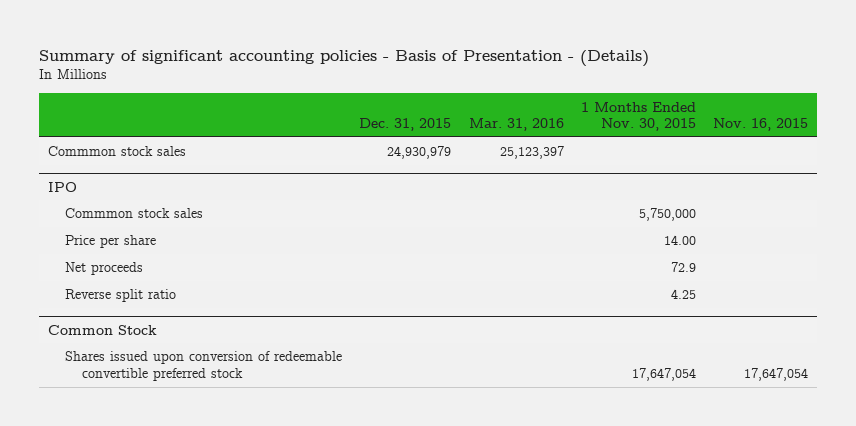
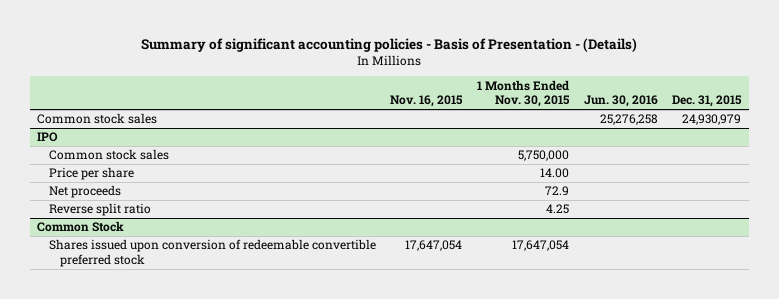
[468,117,564,131] Mar. 31, 2016 -> none
none -> [583,95,658,108] Jun. 30, 2016
[47,146,186,157] Commmon stock sales -> [37,113,158,125] Common stock sales
[65,208,204,219] Commmon stock sales -> [48,149,169,161] Common stock sales

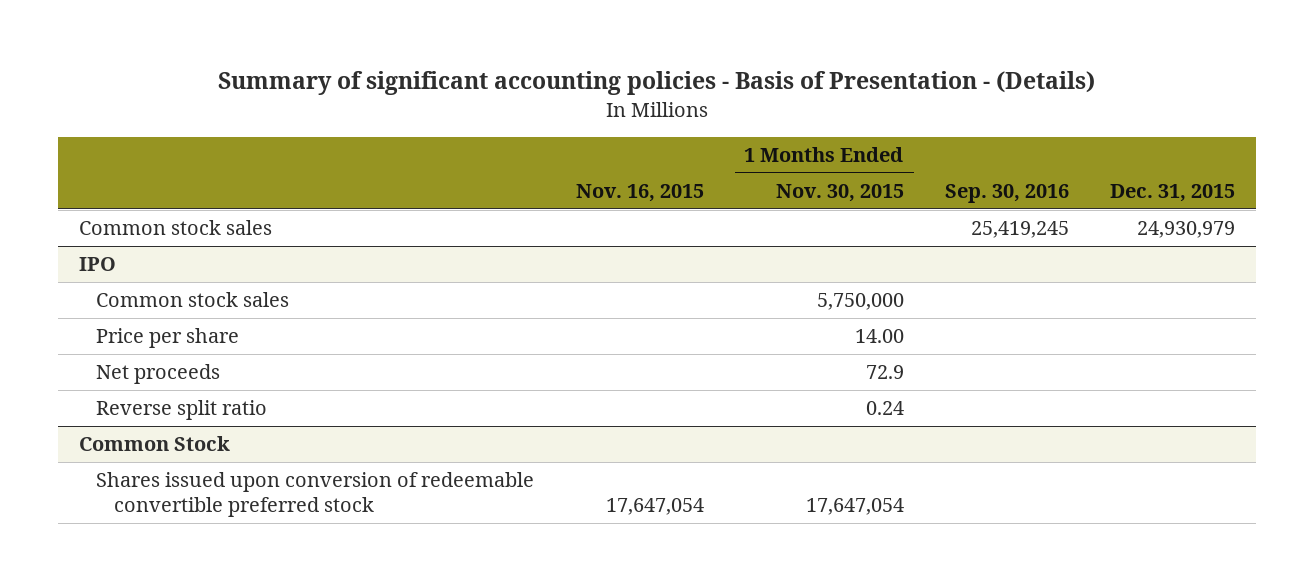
[583,95,658,108] Jun. 30, 2016 -> none
none -> [945,183,1070,203] Sep. 30, 2016
[546,204,570,215] 4.25 -> [865,401,904,416] 0.24

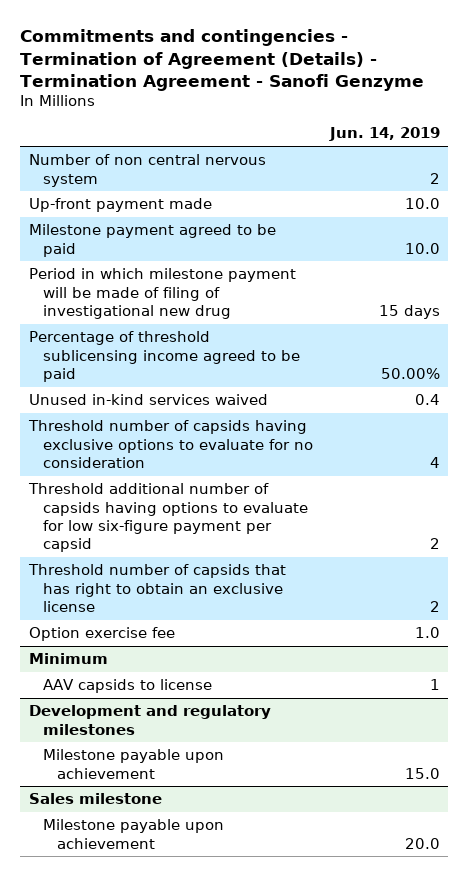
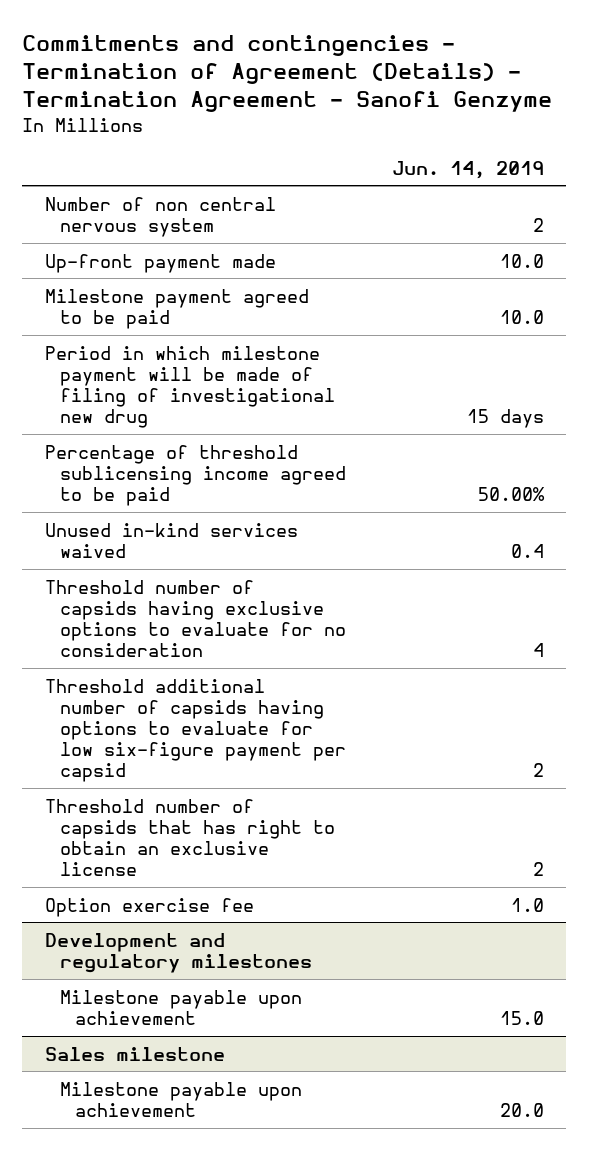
[28,653,108,665] Minimum -> none
[42,679,212,694] AAV capsids to license -> none

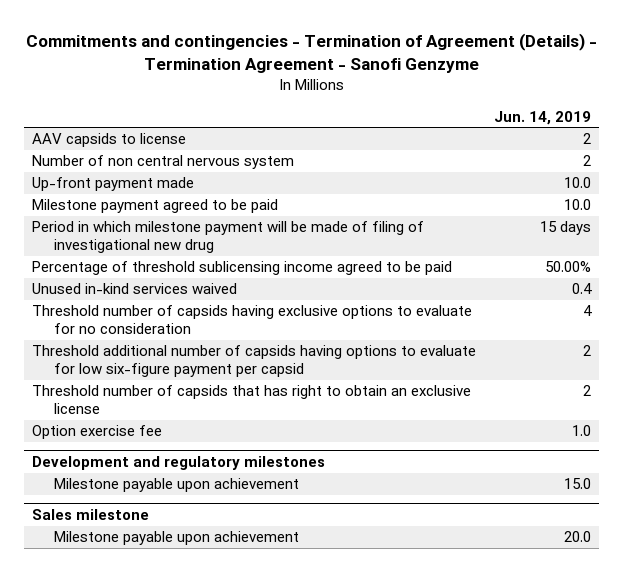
none -> [32,133,187,148] AAV capsids to license

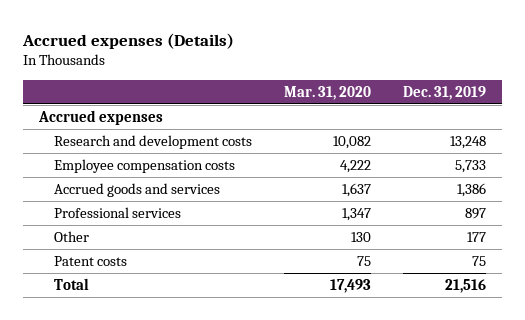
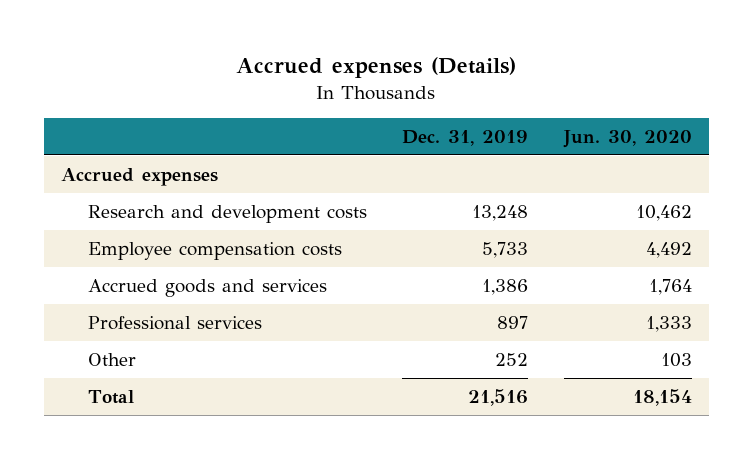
[283,85,371,100] Mar. 31, 2020 -> none
none -> [562,129,692,148] Jun. 30, 2020
[53,255,127,266] Patent costs -> none
[467,231,487,242] 177 -> [495,352,529,366] 252

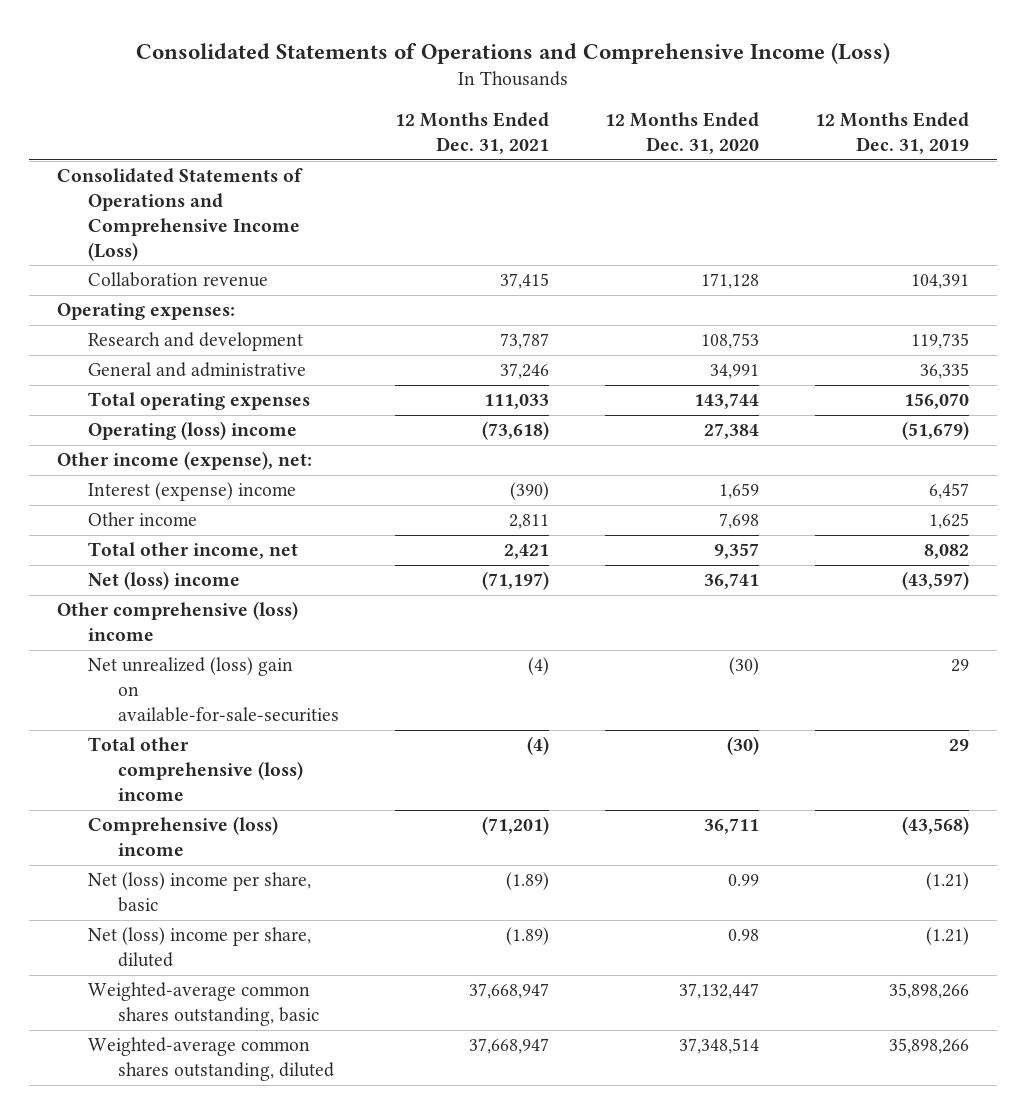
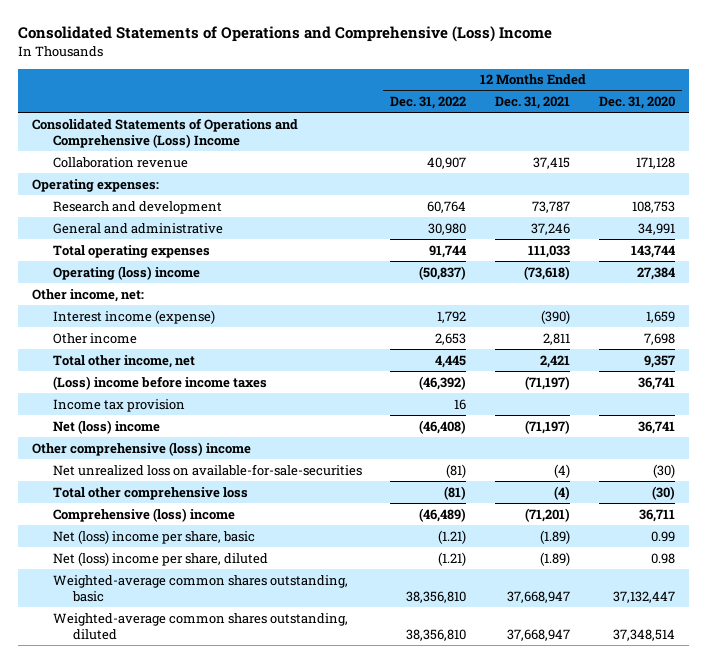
[136,42,891,64] Consolidated Statements of Operations and Comprehensive Income (Loss) -> [17,26,552,43] Consolidated Statements of Operations and Comprehensive (Loss) Income
[815,112,970,154] 12 Months Ended Dec. 31, 2019 -> none
none -> [390,95,467,109] Dec. 31, 2022
[56,168,303,261] Consolidated Statements of Operations and Comprehensive Income (Loss) -> [32,117,299,148] Consolidated Statements of Operations and Comprehensive (Loss) Income
[56,451,312,471] Other income (expense), net: -> [32,288,145,302] Other income, net:
[87,482,296,502] Interest (expense) income -> [52,309,215,324] Interest income (expense)
none -> [52,375,267,390] (Loss) income before income taxes
none -> [52,398,185,412] Income tax provision
[87,657,340,722] Net unrealized (loss) gain on available-for-sale-securities -> [52,463,362,476] Net unrealized loss on available-for-sale-securities
[87,737,304,801] Total other comprehensive (loss) income -> [52,486,248,500] Total other comprehensive loss

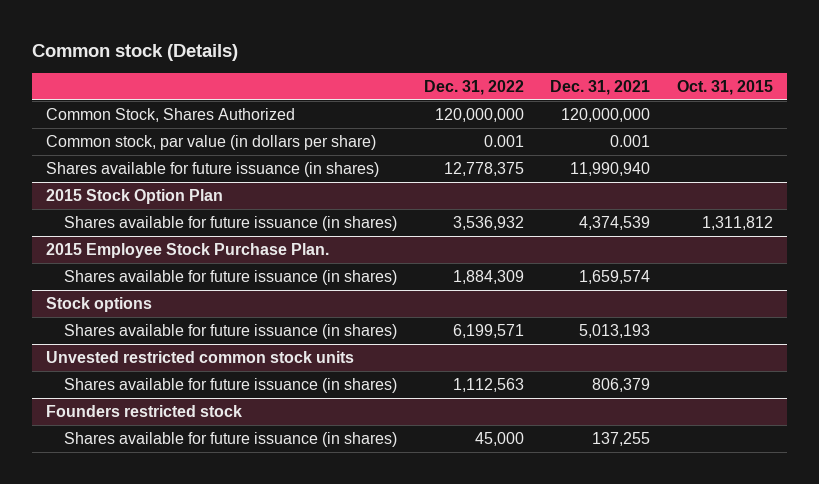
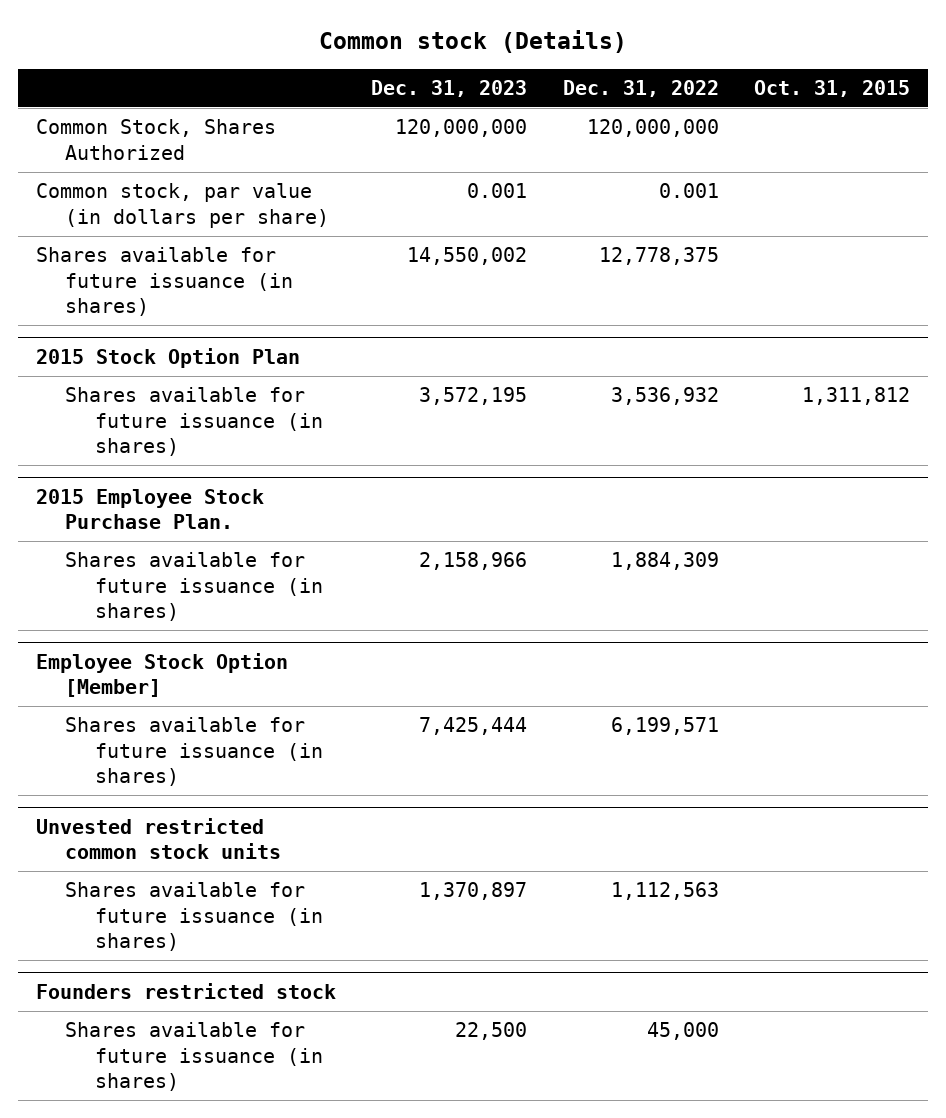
[550,80,651,96] Dec. 31, 2021 -> none
none -> [371,79,528,97] Dec. 31, 2023
[45,296,152,312] Stock options -> [35,653,288,698] Employee Stock Option [Member]

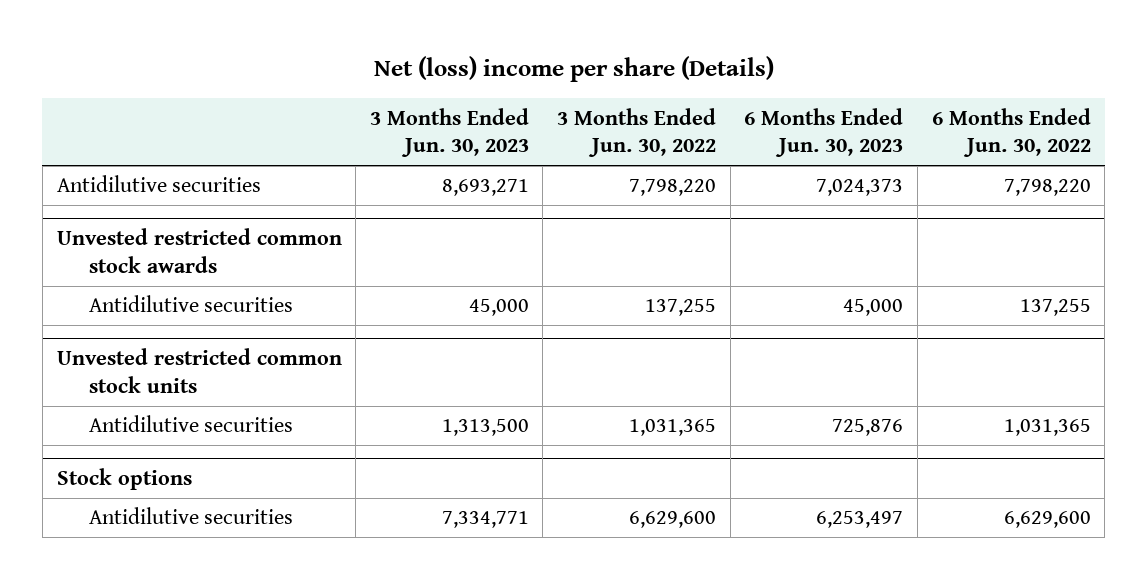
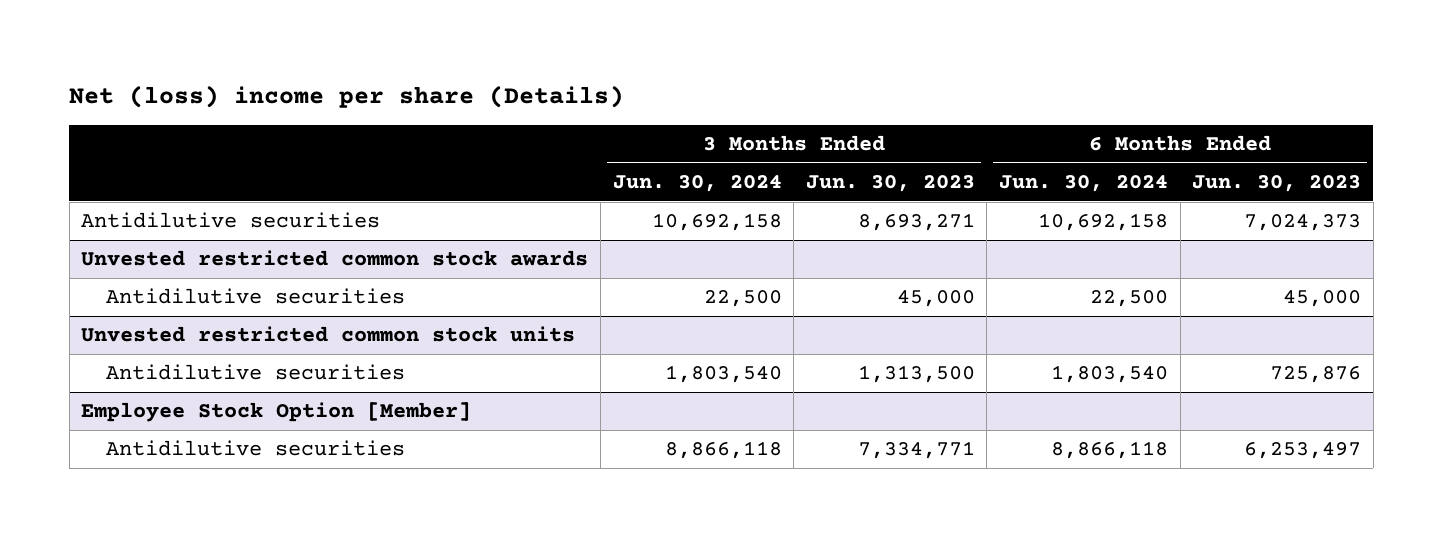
[557,107,717,158] 3 Months Ended Jun. 30, 2022 -> none
[931,107,1091,158] 6 Months Ended Jun. 30, 2022 -> none
none -> [612,175,782,193] Jun. 30, 2024
none -> [999,175,1169,193] Jun. 30, 2024
[56,468,192,491] Stock options -> [81,402,472,423] Employee Stock Option [Member]

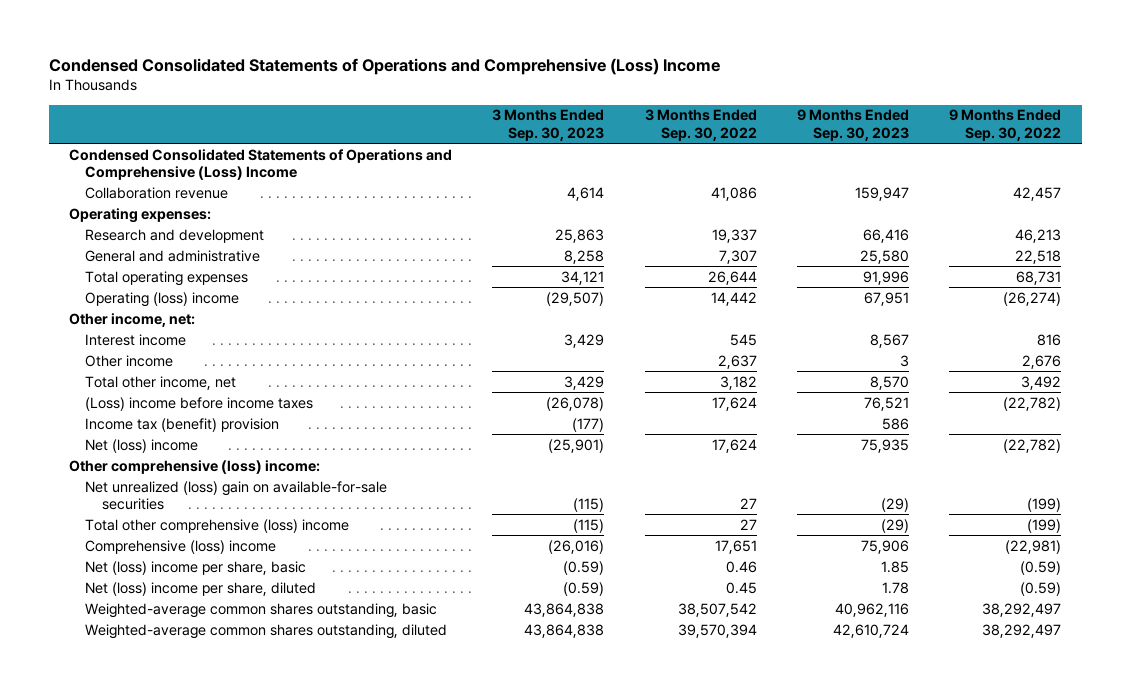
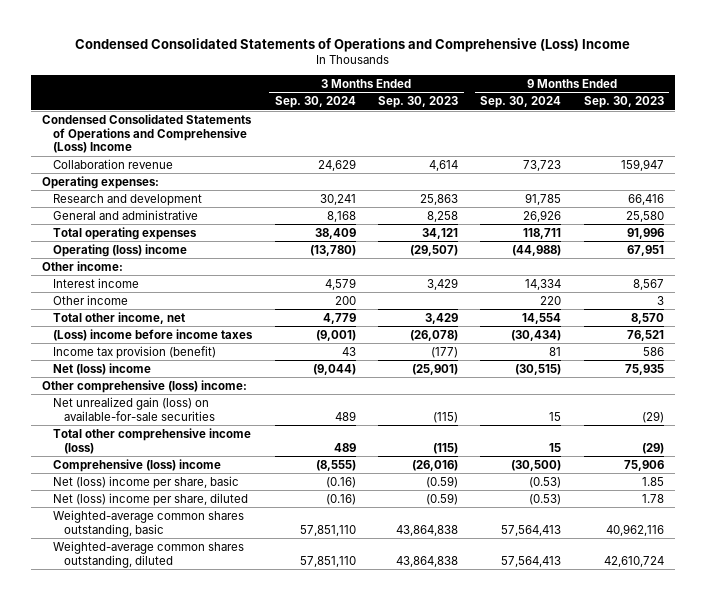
[644,109,757,141] 3 Months Ended Sep. 30, 2022 -> none
[949,109,1062,141] 9 Months Ended Sep. 30, 2022 -> none
none -> [274,96,356,109] Sep. 30, 2024
none -> [480,96,562,109] Sep. 30, 2024
[68,312,195,327] Other income, net: -> [42,260,124,271] Other income:
[85,417,280,432] Income tax (benefit) provision -> [53,345,217,359] Income tax provision (benefit)
[85,480,388,511] Net unrealized (loss) gain on available-for-sale securities -> [53,396,216,421] Net unrealized gain (loss) on available-for-sale securities
[85,518,350,533] Total other comprehensive (loss) income -> [53,427,252,454] Total other comprehensive income (loss)

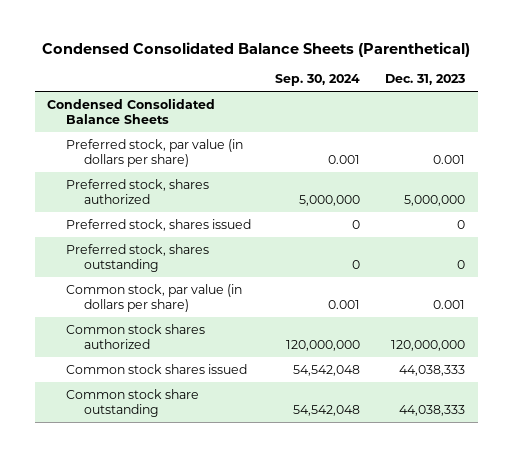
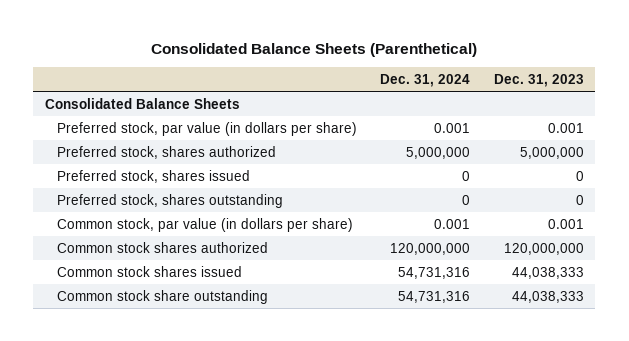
[42,41,471,57] Condensed Consolidated Balance Sheets (Parenthetical) -> [151,43,478,58] Consolidated Balance Sheets (Parenthetical)
[275,74,361,87] Sep. 30, 2024 -> none
none -> [380,74,471,88] Dec. 31, 2024
[47,97,216,125] Condensed Consolidated Balance Sheets -> [44,97,240,109] Consolidated Balance Sheets

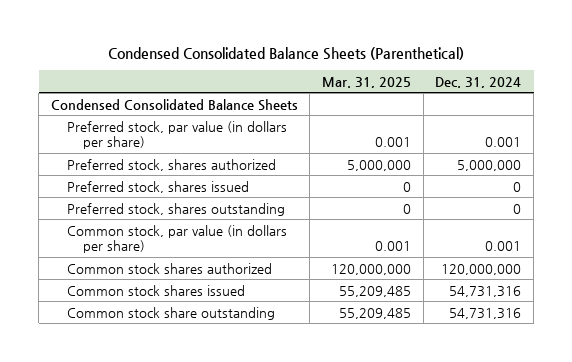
[151,43,478,58] Consolidated Balance Sheets (Parenthetical) -> [108,46,465,60] Condensed Consolidated Balance Sheets (Parenthetical)
[493,74,584,88] Dec. 31, 2023 -> none
none -> [322,76,412,88] Mar. 31, 2025
[44,97,240,109] Consolidated Balance Sheets -> [50,98,298,111] Condensed Consolidated Balance Sheets

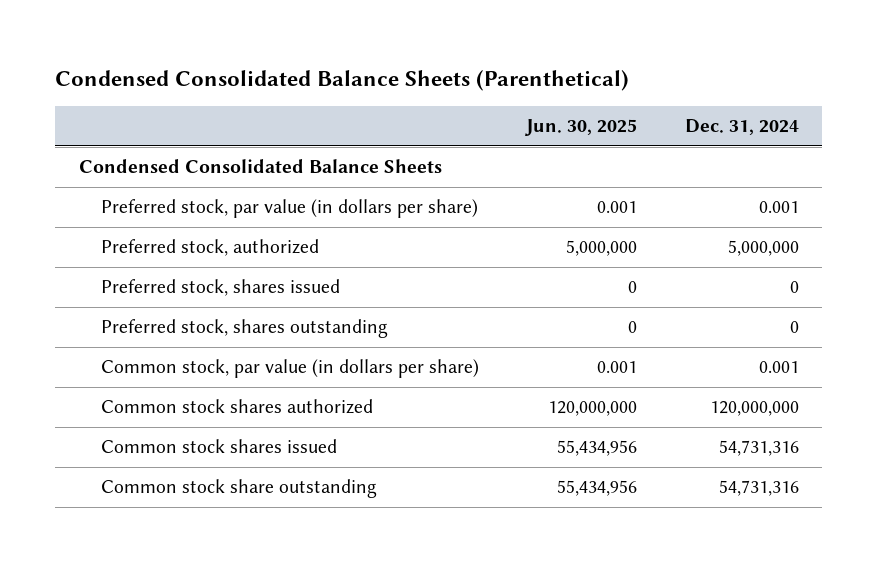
[322,76,412,88] Mar. 31, 2025 -> none
none -> [525,118,638,136] Jun. 30, 2025
[66,158,276,171] Preferred stock, shares authorized -> [101,239,320,257] Preferred stock, authorized

